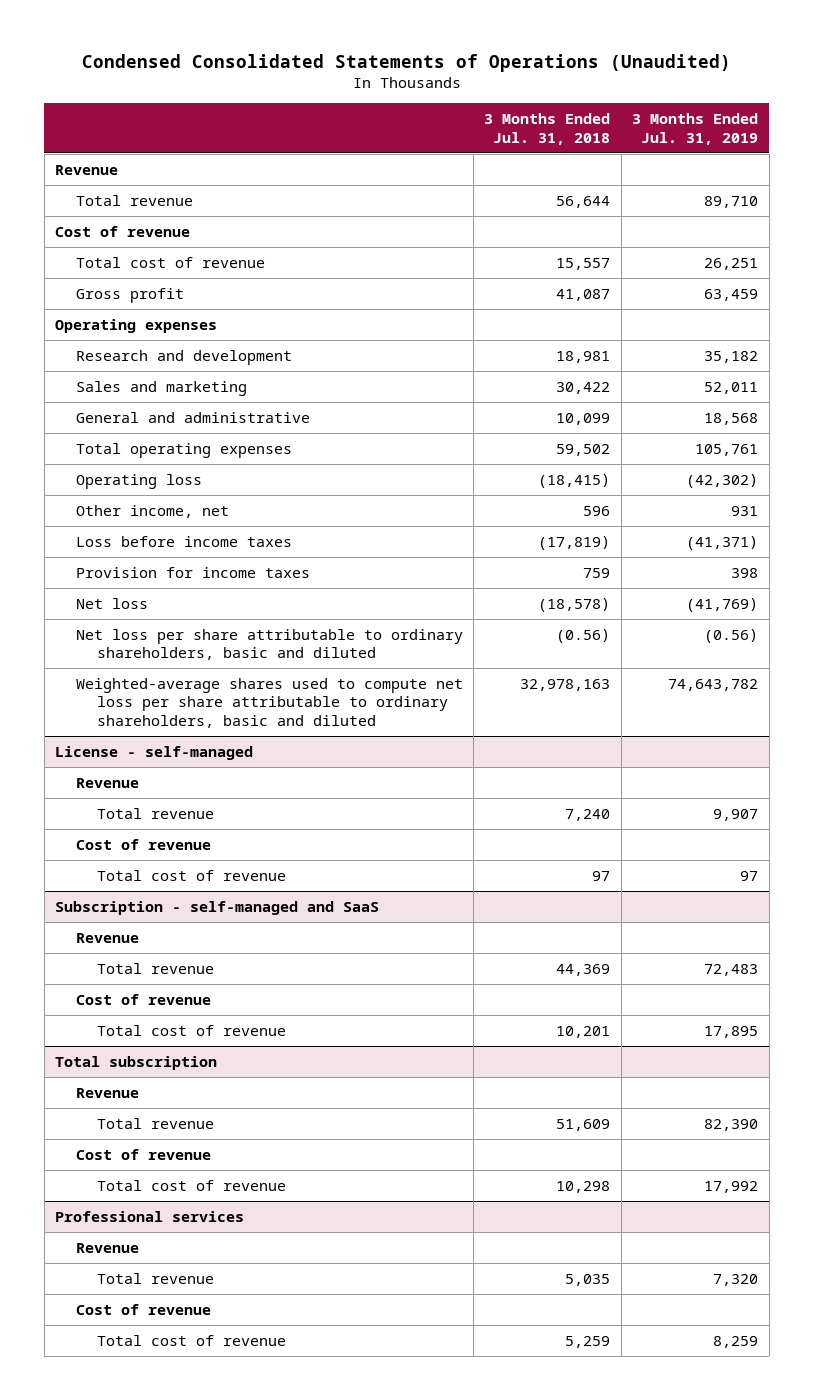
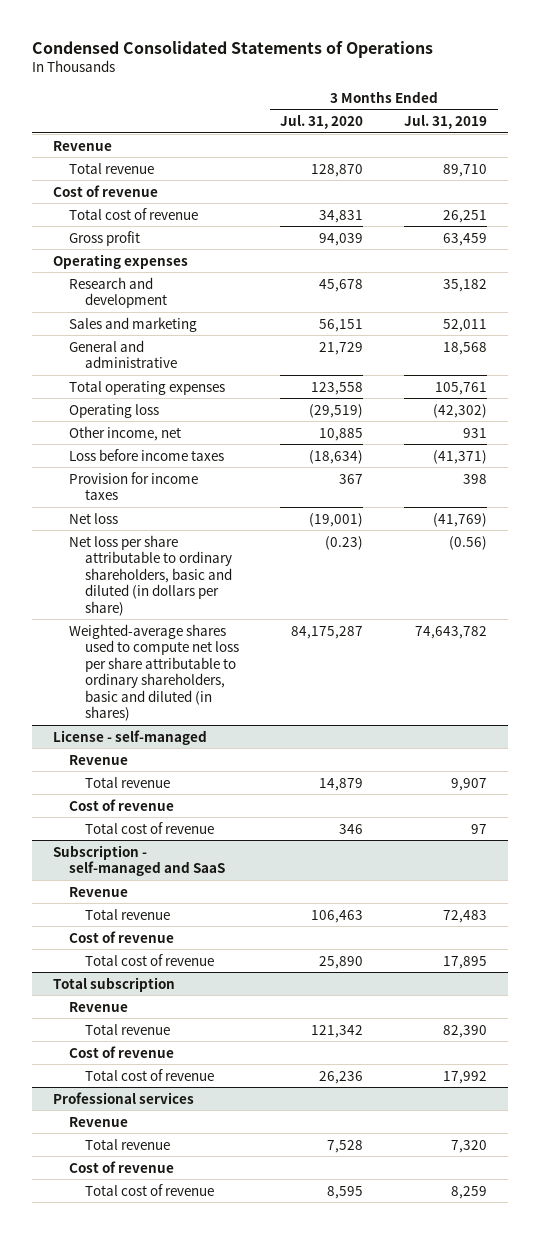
[81,53,731,72] Condensed Consolidated Statements of Operations (Unaudited) -> [32,40,434,58] Condensed Consolidated Statements of Operations
[484,113,611,145] 3 Months Ended Jul. 31, 2018 -> none
none -> [280,114,364,129] Jul. 31, 2020
[75,628,463,661] Net loss per share attributable to ordinary shareholders, basic and diluted -> [69,534,233,616] Net loss per share attributable to ordinary shareholders, basic and diluted (in dollars per share)
[75,677,463,728] Weighted-average shares used to compute net loss per share attributable to ordinary shareholders, basic and diluted -> [69,623,240,722] Weighted-average shares used to compute net loss per share attributable to ordinary shareholders, basic and diluted (in shares)

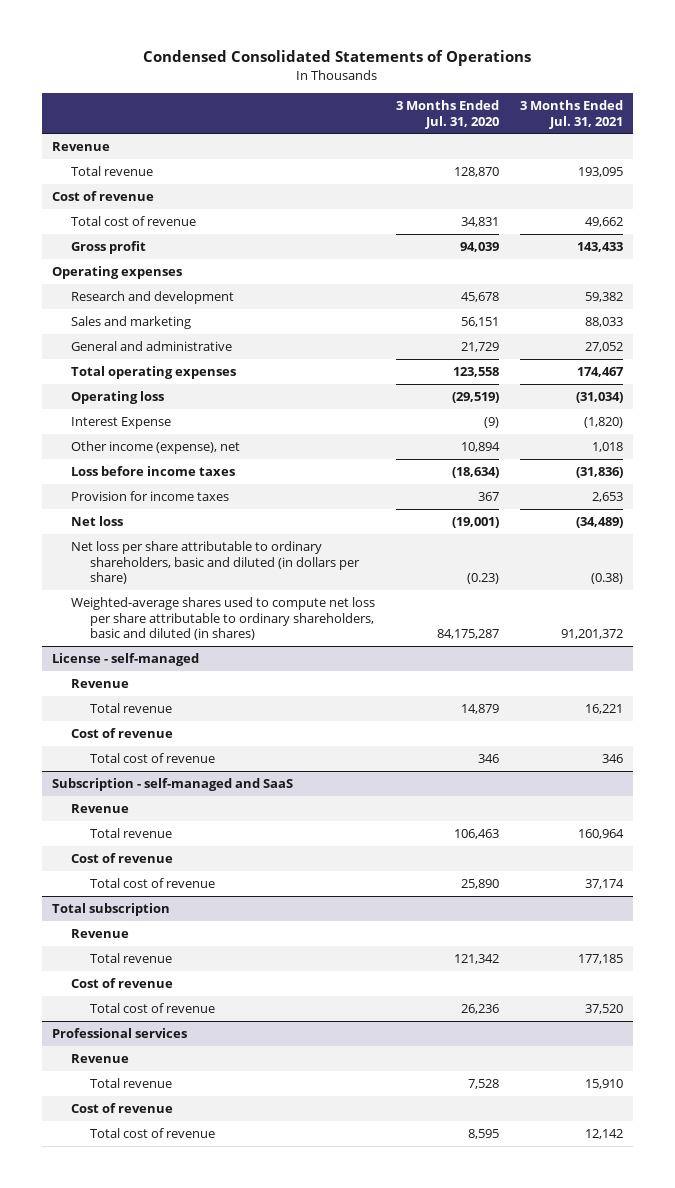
[404,114,488,129] Jul. 31, 2019 -> none
none -> [519,100,623,129] 3 Months Ended Jul. 31, 2021
none -> [71,417,172,430] Interest Expense
[69,425,182,441] Other income, net -> [71,441,241,455] Other income (expense), net
[319,427,364,441] 10,885 -> [460,442,500,453] 10,894

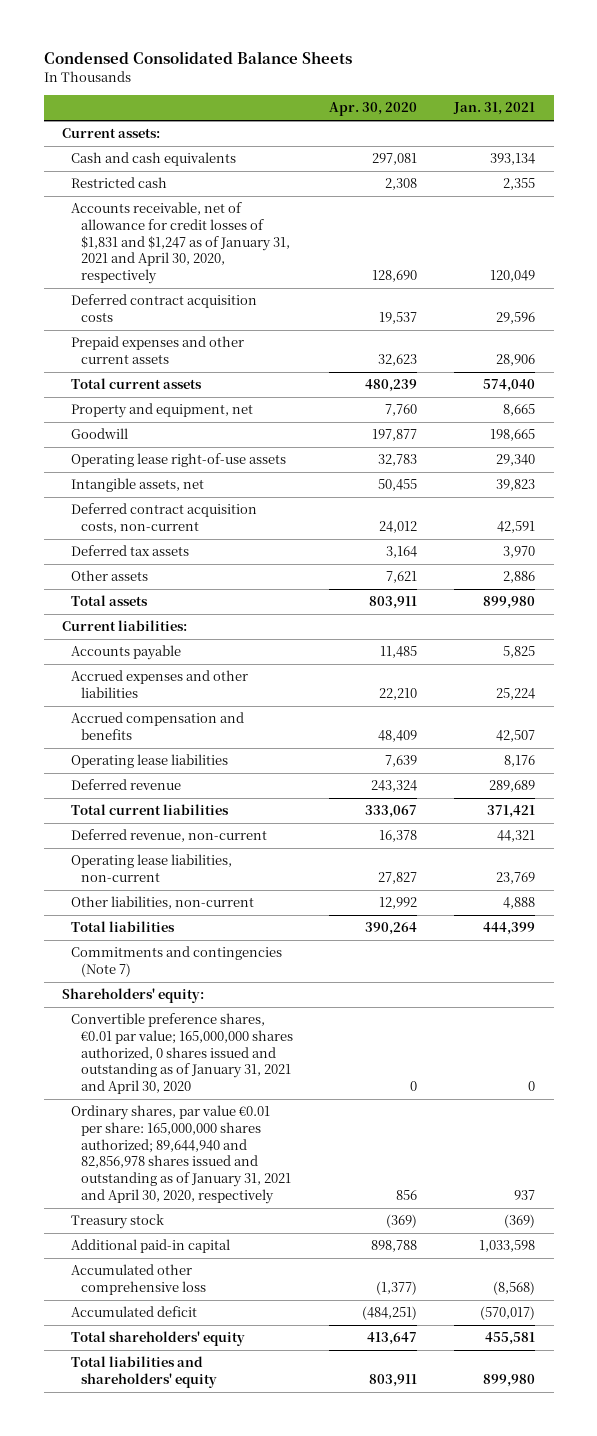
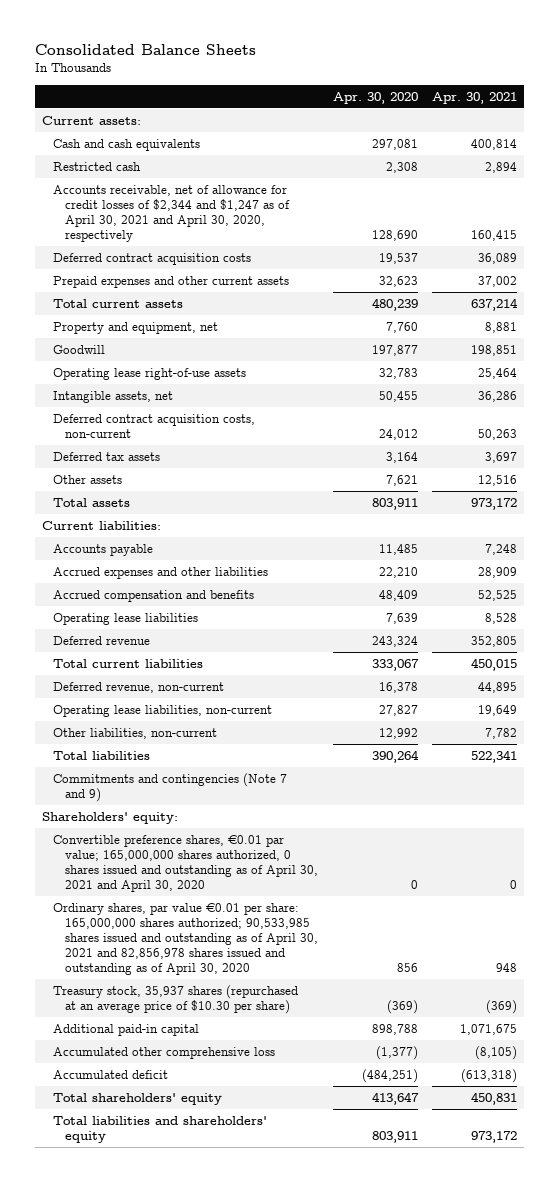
[43,51,352,65] Condensed Consolidated Balance Sheets -> [34,43,256,55] Consolidated Balance Sheets
[453,102,536,116] Jan. 31, 2021 -> none
none -> [432,91,518,104] Apr. 30, 2021
[71,202,290,285] Accounts receivable, net of allowance for credit losses of $1,831 and $1,247 as of January 31, 2021 and April 30, 2020, respectively -> [53,184,290,242] Accounts receivable, net of allowance for credit losses of $2,344 and $1,247 as of April 30, 2021 and April 30, 2020, respectively
[71,946,283,978] Commitments and contingencies (Note 7) -> [53,772,288,802] Commitments and contingencies (Note 7 and 9)
[71,1013,293,1095] Convertible preference shares, €0.01 par value; 165,000,000 shares authorized, 0 shares issued and outstanding as of January 31, 2021 and April 30, 2020 -> [53,834,318,892] Convertible preference shares, €0.01 par value; 165,000,000 shares authorized, 0 shares issued and outstanding as of April 30, 2021 and April 30, 2020
[71,1105,291,1204] Ordinary shares, par value €0.01 per share: 165,000,000 shares authorized; 89,644,940 and 82,856,978 shares issued and outstanding as of January 31, 2021 and April 30, 2020, respectively -> [53,902,318,975] Ordinary shares, par value €0.01 per share: 165,000,000 shares authorized; 90,533,985 shares issued and outstanding as of April 30, 2021 and 82,856,978 shares issued and outstanding as of April 30, 2020
[71,1214,165,1230] Treasury stock -> [53,984,299,1014] Treasury stock, 35,937 shares (repurchased at an average price of $10.30 per share)

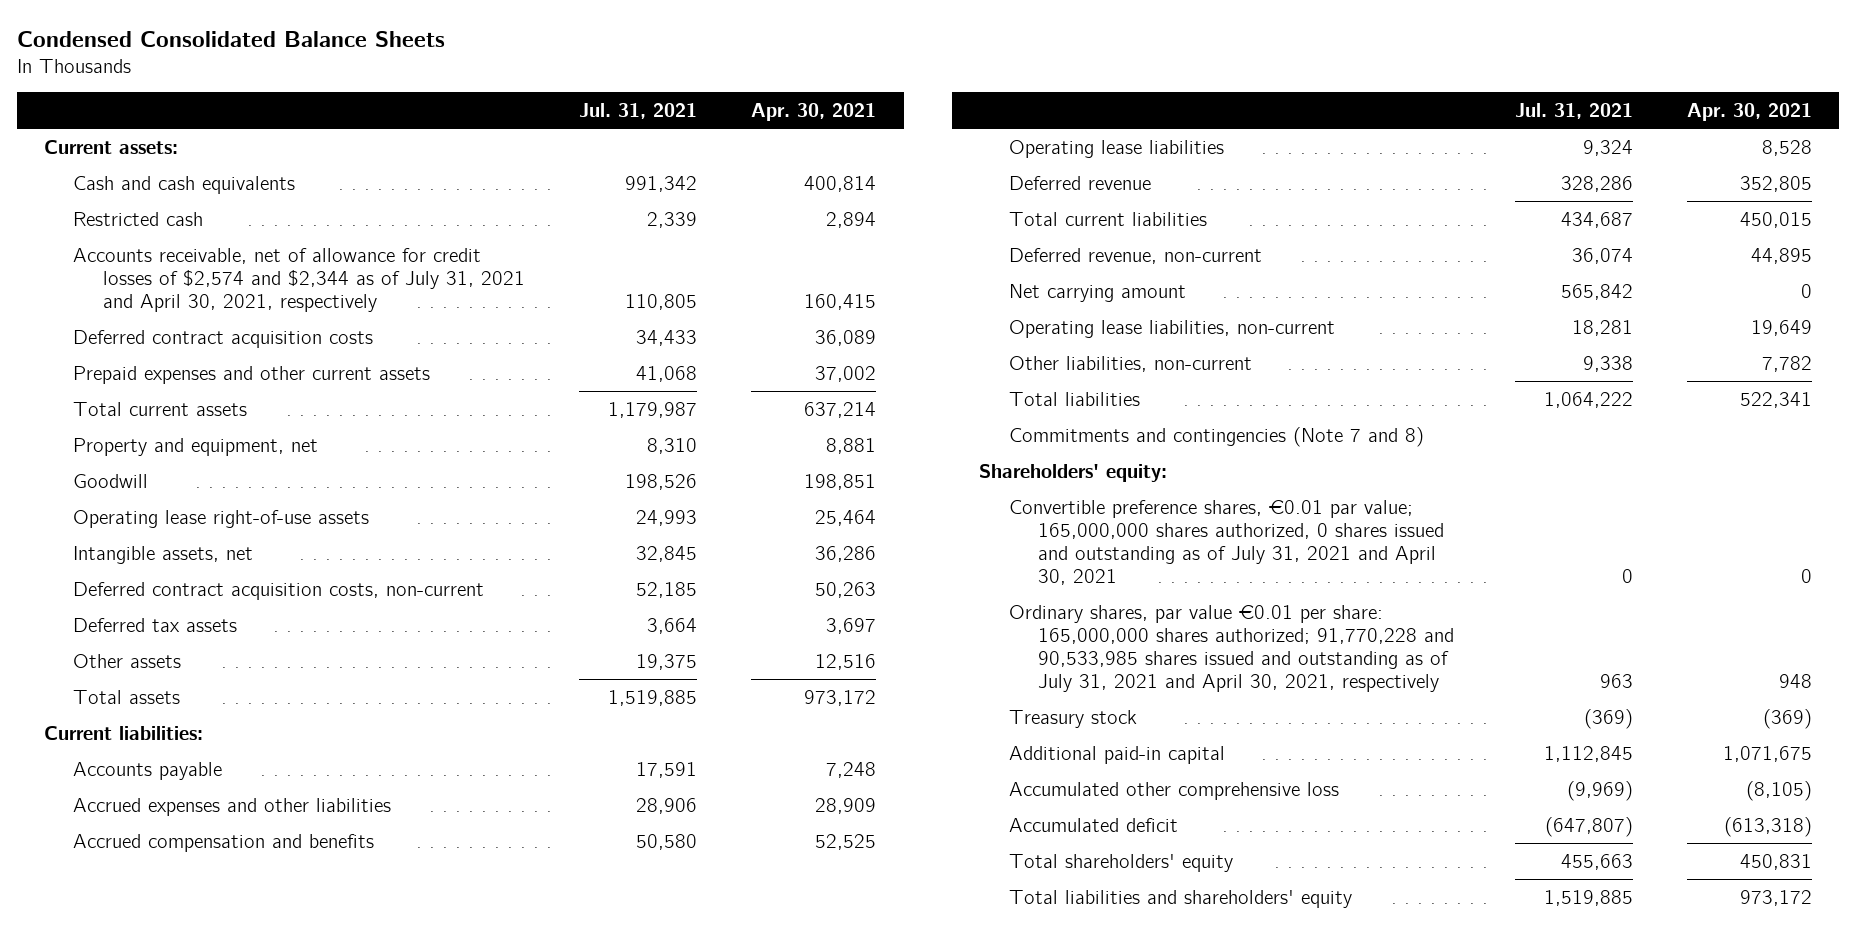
[34,43,256,55] Consolidated Balance Sheets -> [16,30,445,47] Condensed Consolidated Balance Sheets
[332,91,418,104] Apr. 30, 2020 -> none
none -> [579,102,698,119] Jul. 31, 2021
[53,184,290,242] Accounts receivable, net of allowance for credit losses of $2,344 and $1,247 as of April 30, 2021 and April 30, 2020, respectively -> [73,247,526,312] Accounts receivable, net of allowance for credit losses of $2,574 and $2,344 as of July 31, 2021 and April 30, 2021, respectively
none -> [1008,283,1186,302] Net carrying amount
[53,772,288,802] Commitments and contingencies (Note 7 and 9) -> [1008,426,1424,447] Commitments and contingencies (Note 7 and 8)
[53,834,318,892] Convertible preference shares, €0.01 par value; 165,000,000 shares authorized, 0 shares issued and outstanding as of April 30, 2021 and April 30, 2020 -> [1008,499,1445,585] Convertible preference shares, €0.01 par value; 165,000,000 shares authorized, 0 shares issued and outstanding as of July 31, 2021 and April 30, 2021
[53,902,318,975] Ordinary shares, par value €0.01 per share: 165,000,000 shares authorized; 90,533,985 shares issued and outstanding as of April 30, 2021 and 82,856,978 shares issued and outstanding as of April 30, 2020 -> [1008,604,1455,692] Ordinary shares, par value €0.01 per share: 165,000,000 shares authorized; 91,770,228 and 90,533,985 shares issued and outstanding as of July 31, 2021 and April 30, 2021, respectively
[53,984,299,1014] Treasury stock, 35,937 shares (repurchased at an average price of $10.30 per share) -> [1008,709,1137,728] Treasury stock

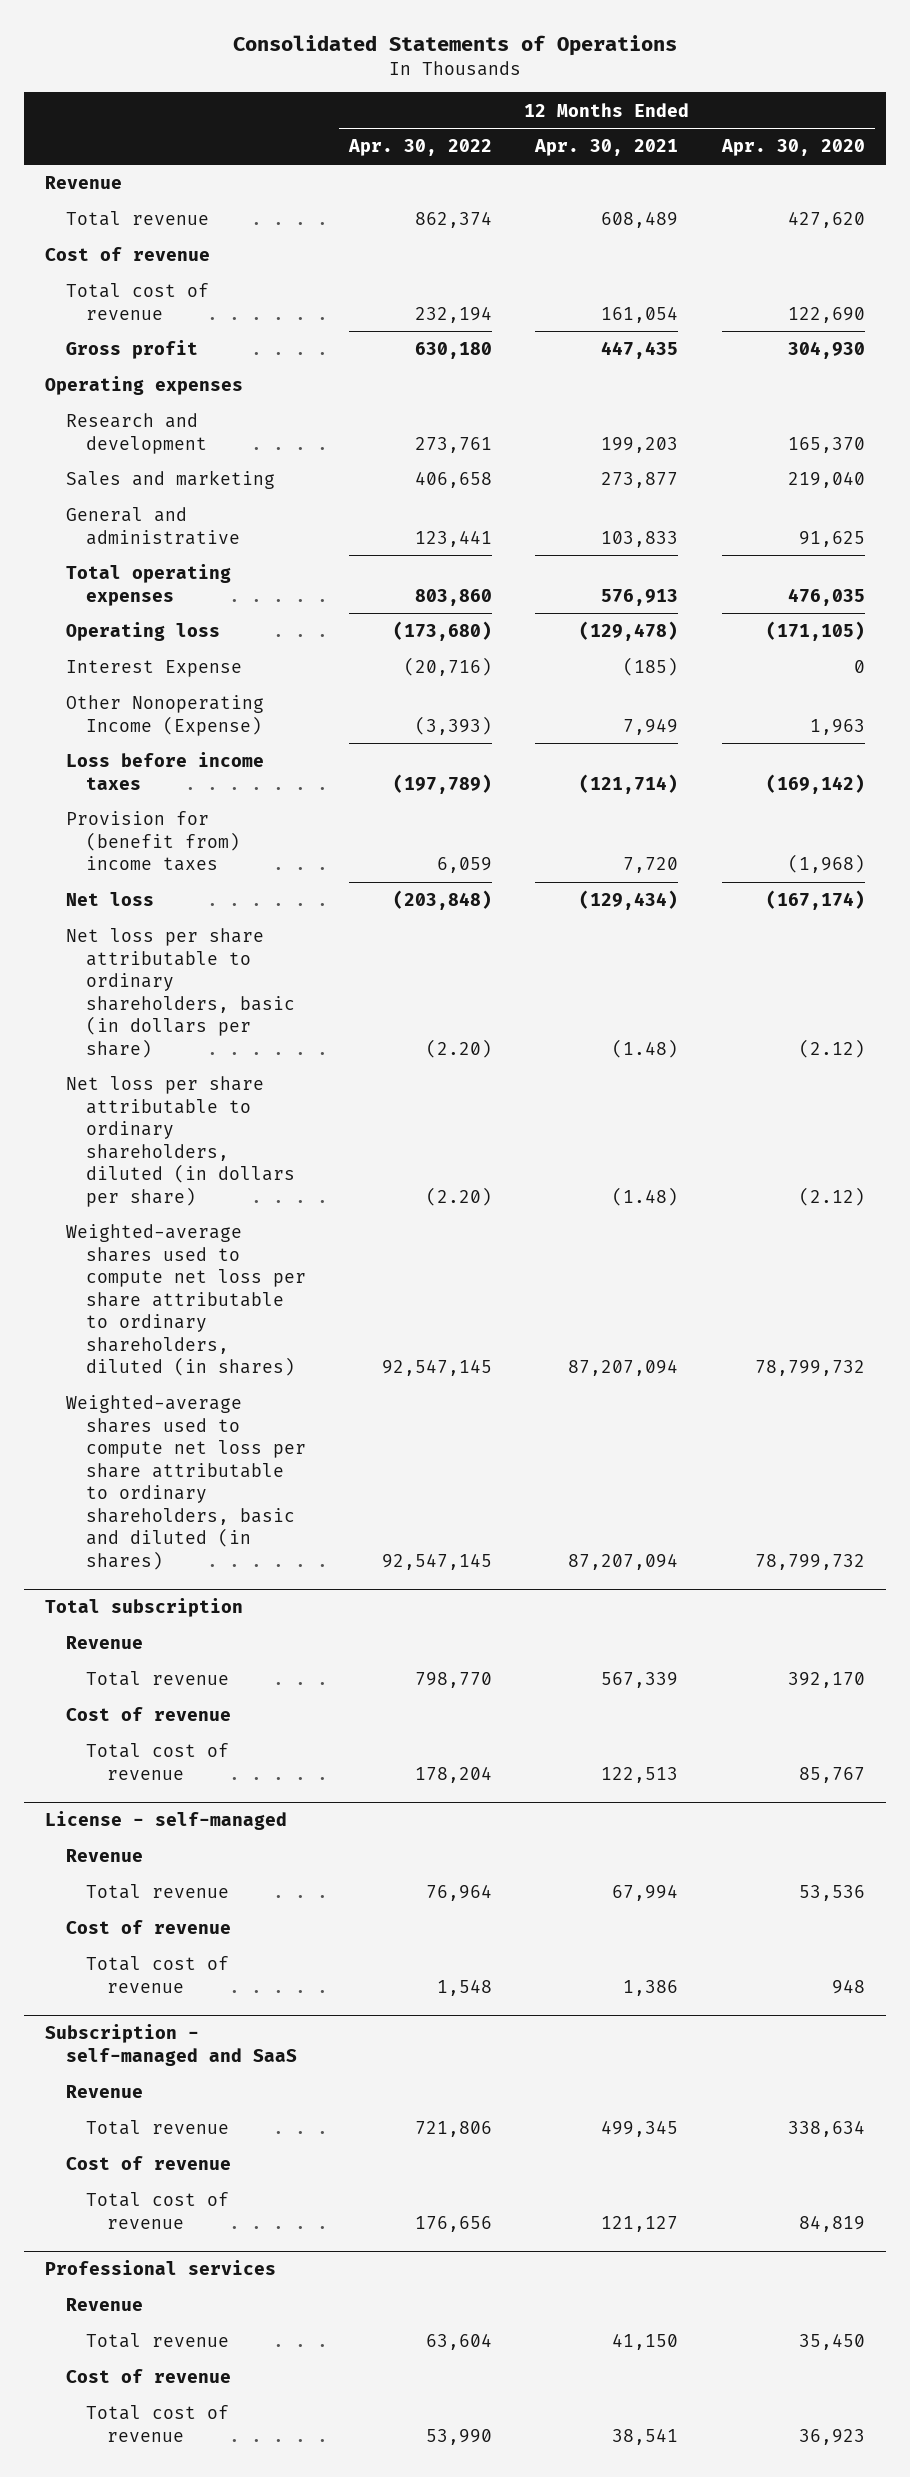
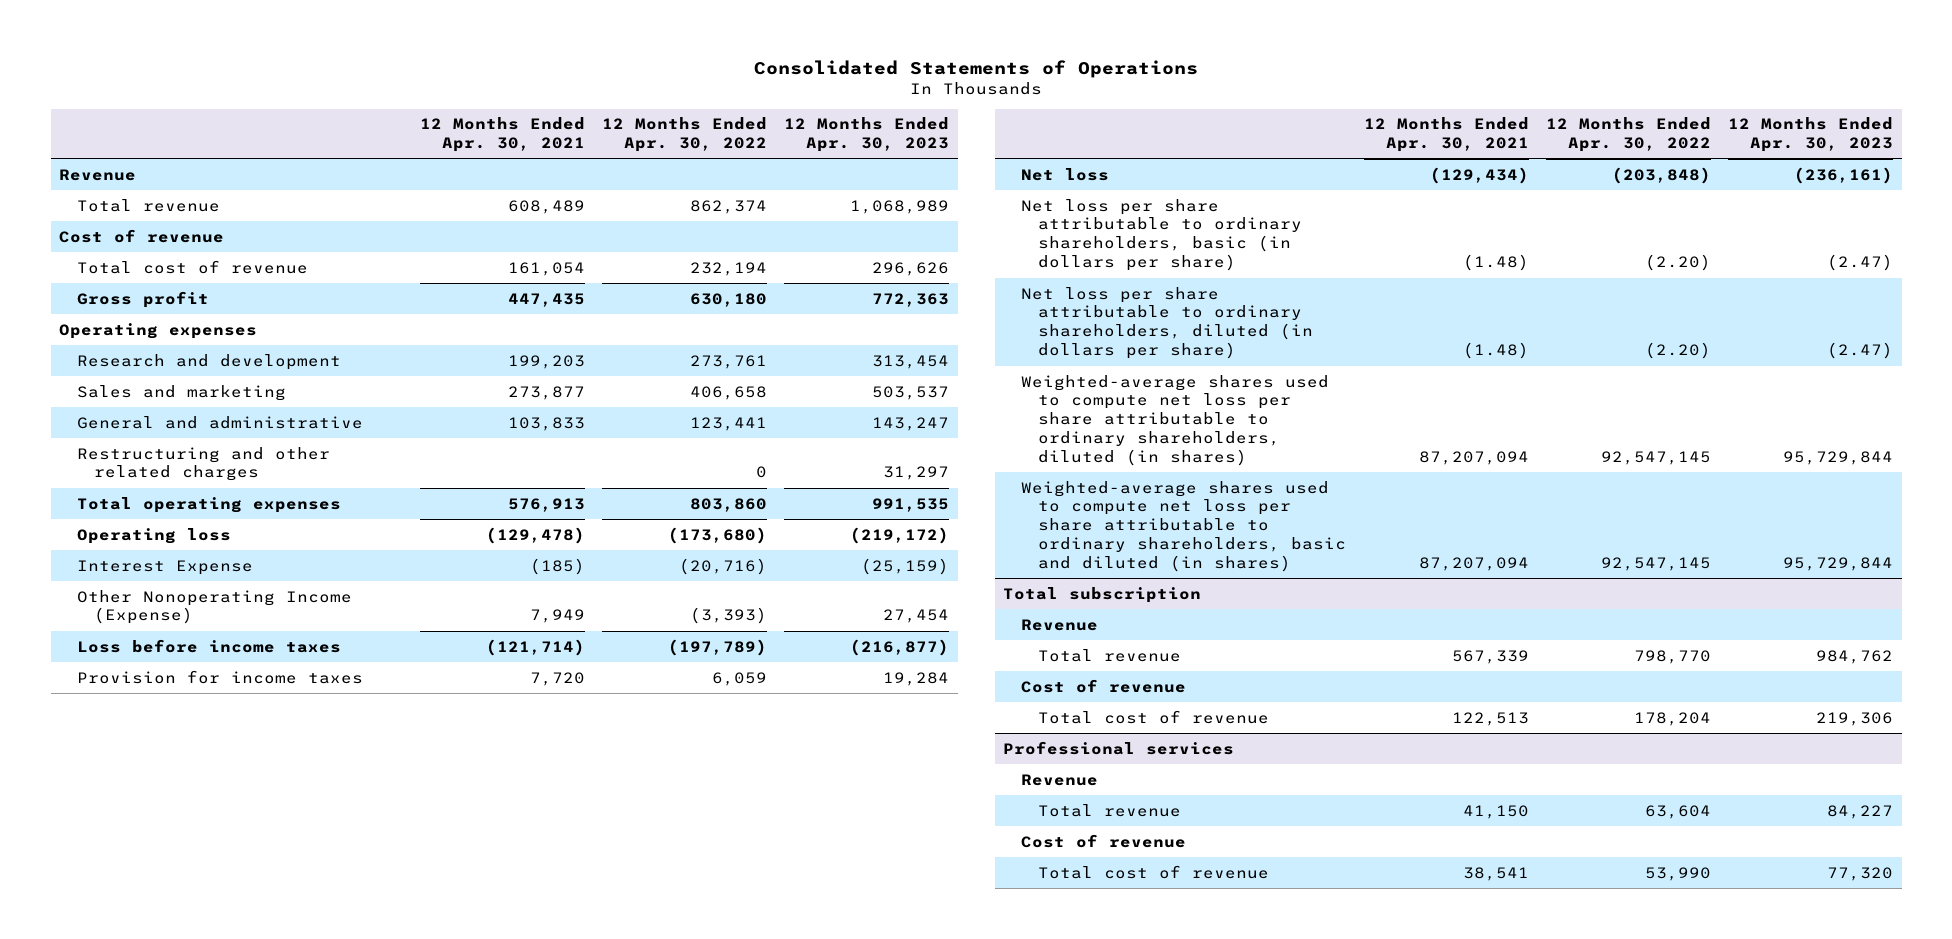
[720,139,865,157] Apr. 30, 2020 -> none
none -> [784,117,950,153] 12 Months Ended Apr. 30, 2023
none -> [76,446,330,482] Restructuring and other related charges
[65,811,241,872] Provision for (benefit from) income taxes -> [76,669,363,684] Provision for income taxes
[45,1811,288,1831] License - self-managed -> none
[65,1849,143,1863] Revenue -> none
[86,1884,230,1900] Total revenue -> none
[65,1920,231,1935] Cost of revenue -> none
[86,1956,230,1993] Total cost of revenue -> none
[45,2024,297,2066] Subscription - self-managed and SaaS -> none
[65,2085,143,2099] Revenue -> none
[86,2120,230,2136] Total revenue -> none
[65,2156,231,2171] Cost of revenue -> none
[86,2192,230,2229] Total cost of revenue -> none

